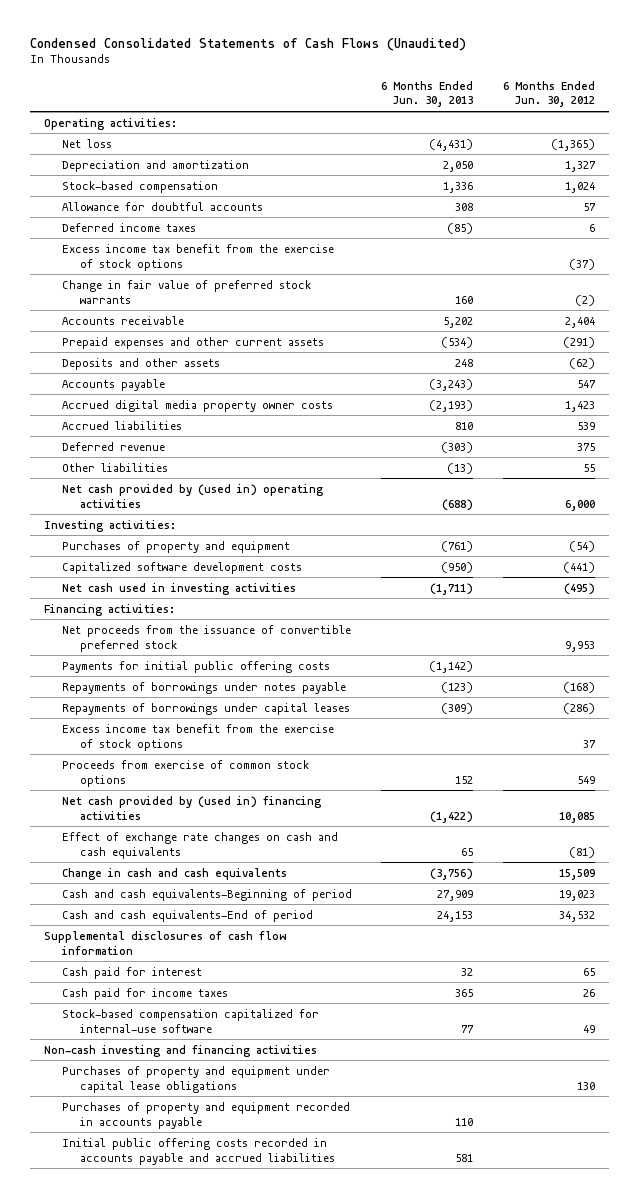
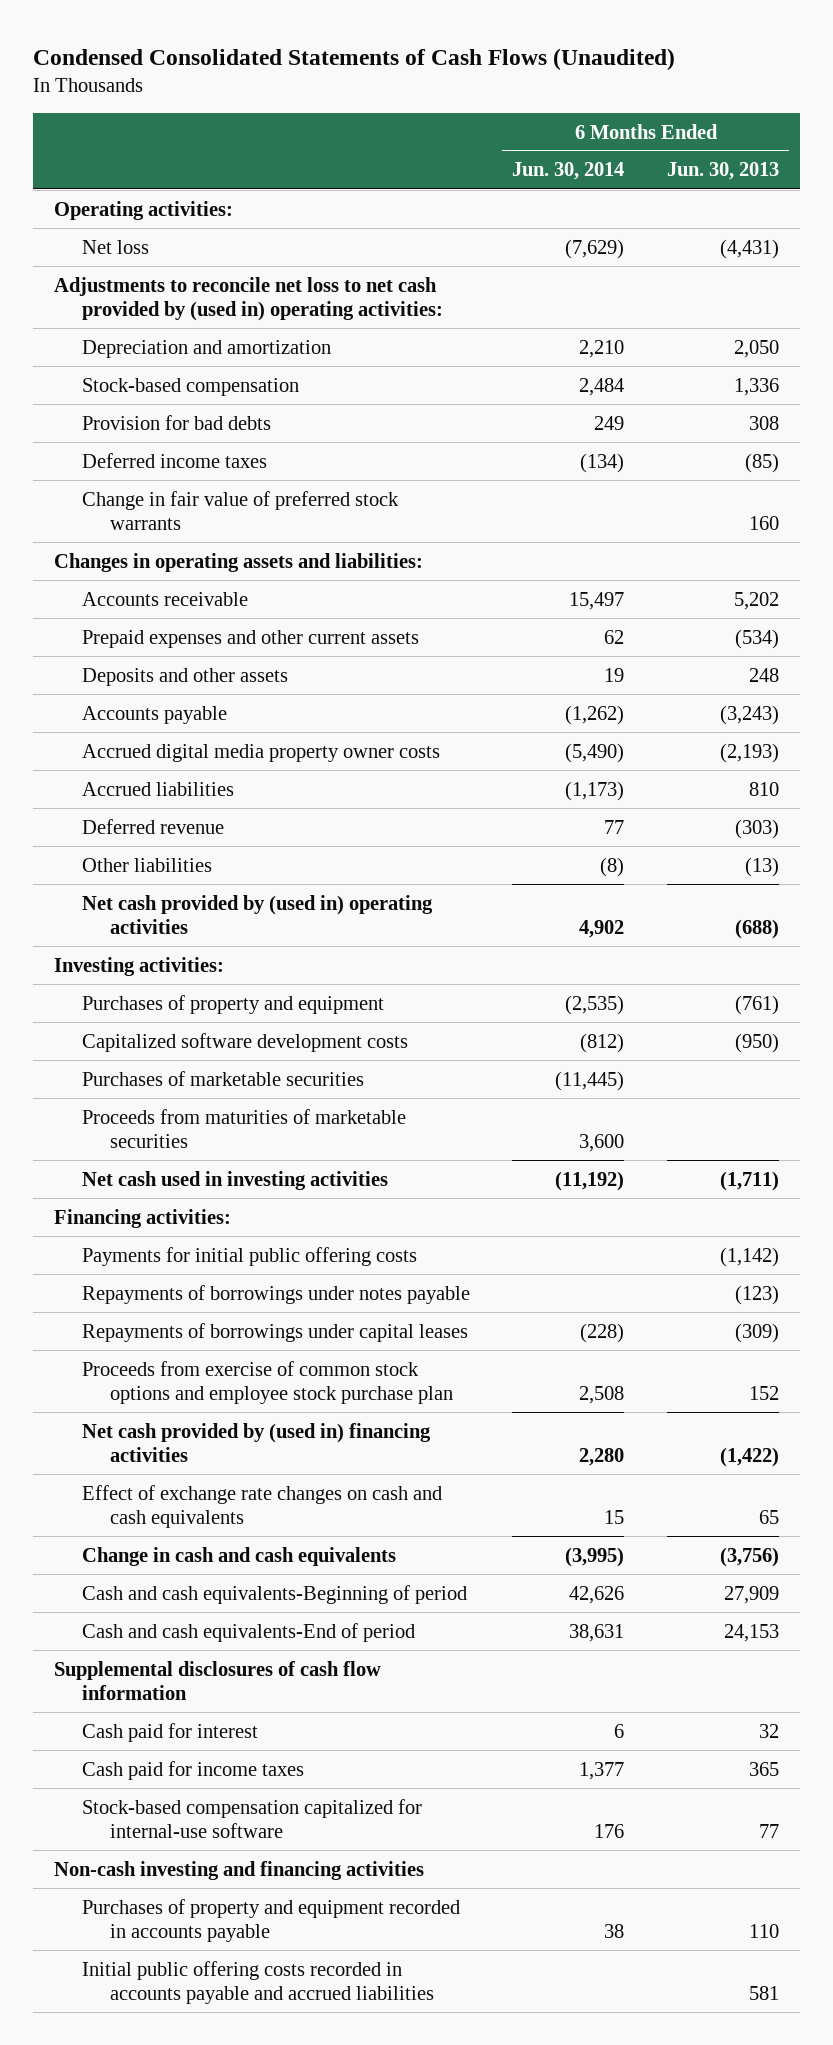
[502,80,595,108] 6 Months Ended Jun. 30, 2012 -> none
none -> [512,162,625,181] Jun. 30, 2014
none -> [54,276,443,322] Adjustments to reconcile net loss to net cash provided by (used in) operating activities:
[62,201,264,211] Allowance for doubtful accounts -> [81,414,271,430] Provision for bad debts
[62,243,335,271] Excess income tax benefit from the exercise of stock options -> none
none -> [54,552,424,572] Changes in operating assets and liabilities:
none -> [81,1070,364,1086] Purchases of marketable securities
none -> [81,1108,406,1149] Proceeds from maturities of marketable securities
[62,624,352,652] Net proceeds from the issuance of convertible preferred stock -> none
[62,723,335,751] Excess income tax benefit from the exercise of stock options -> none
[62,759,310,787] Proceeds from exercise of common stock options -> [81,1360,453,1405] Proceeds from exercise of common stock options and employee stock purchase plan
[62,1065,331,1093] Purchases of property and equipment under capital lease obligations -> none

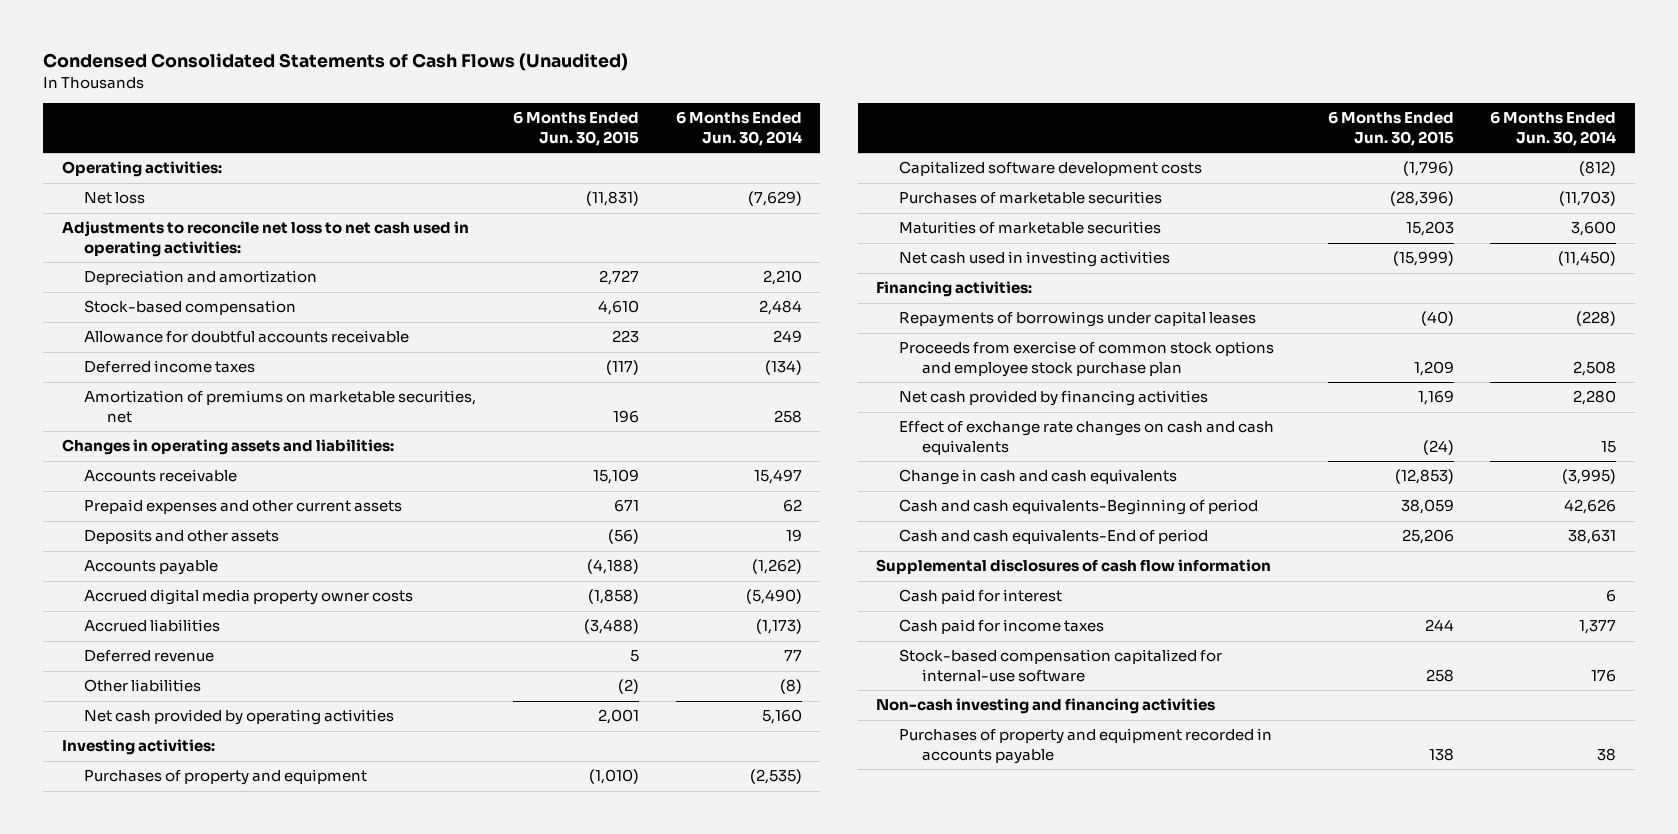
[666,162,779,181] Jun. 30, 2013 -> none
none -> [513,111,640,146] 6 Months Ended Jun. 30, 2015
[54,276,443,322] Adjustments to reconcile net loss to net cash provided by (used in) operating activities: -> [61,221,469,258] Adjustments to reconcile net loss to net cash used in operating activities:
[81,414,271,430] Provision for bad debts -> [84,330,410,344] Allowance for doubtful accounts receivable
[81,490,399,531] Change in fair value of preferred stock warrants -> none
none -> [84,390,477,424] Amortization of premiums on marketable securities, net
[81,894,433,935] Net cash provided by (used in) operating activities -> [84,709,395,726] Net cash provided by operating activities
[579,920,625,939] 4,902 -> [761,709,802,725] 5,160
[555,1070,625,1091] (11,445) -> [1559,191,1617,207] (11,703)
[81,1108,406,1149] Proceeds from maturities of marketable securities -> [898,221,1161,235] Maturities of marketable securities
[555,1170,625,1191] (11,192) -> [1558,251,1617,267] (11,450)
[81,1246,417,1266] Payments for initial public offering costs -> none
[81,1284,470,1304] Repayments of borrowings under notes payable -> none
[81,1422,431,1463] Net cash provided by (used in) financing activities -> [898,390,1208,407] Net cash provided by financing activities
[81,1960,434,2005] Initial public offering costs recorded in accounts payable and accrued liabilities -> none

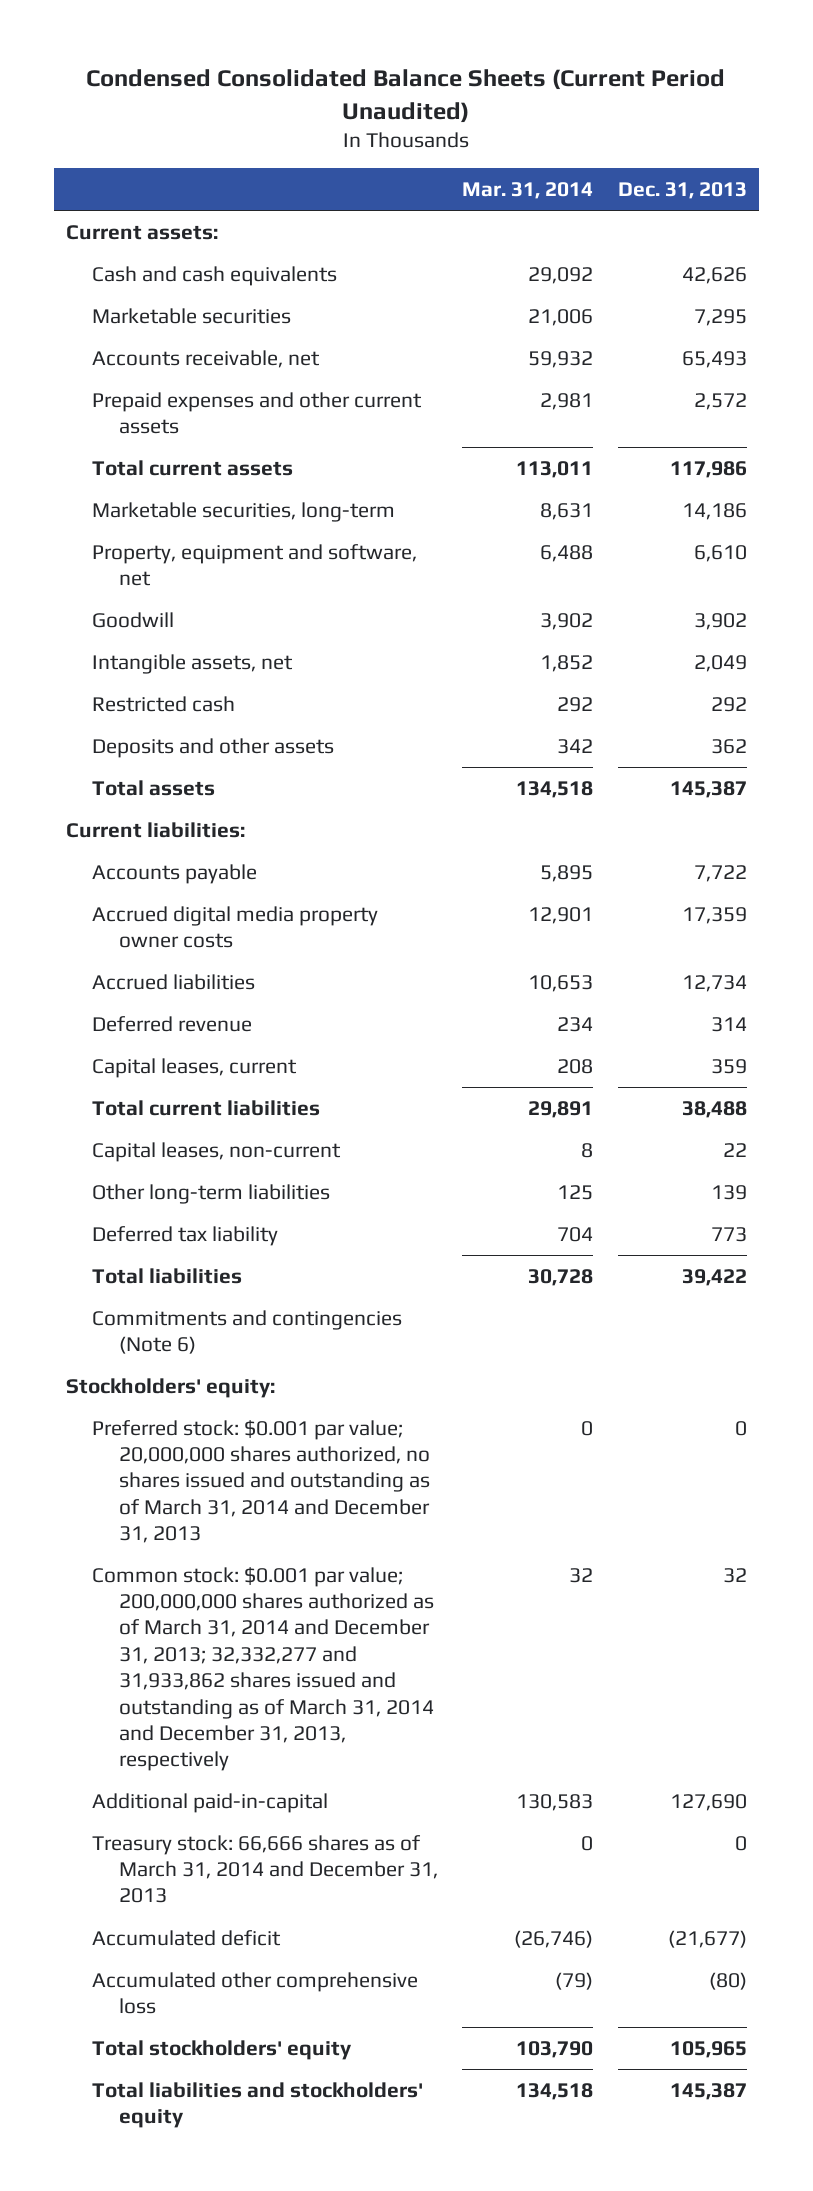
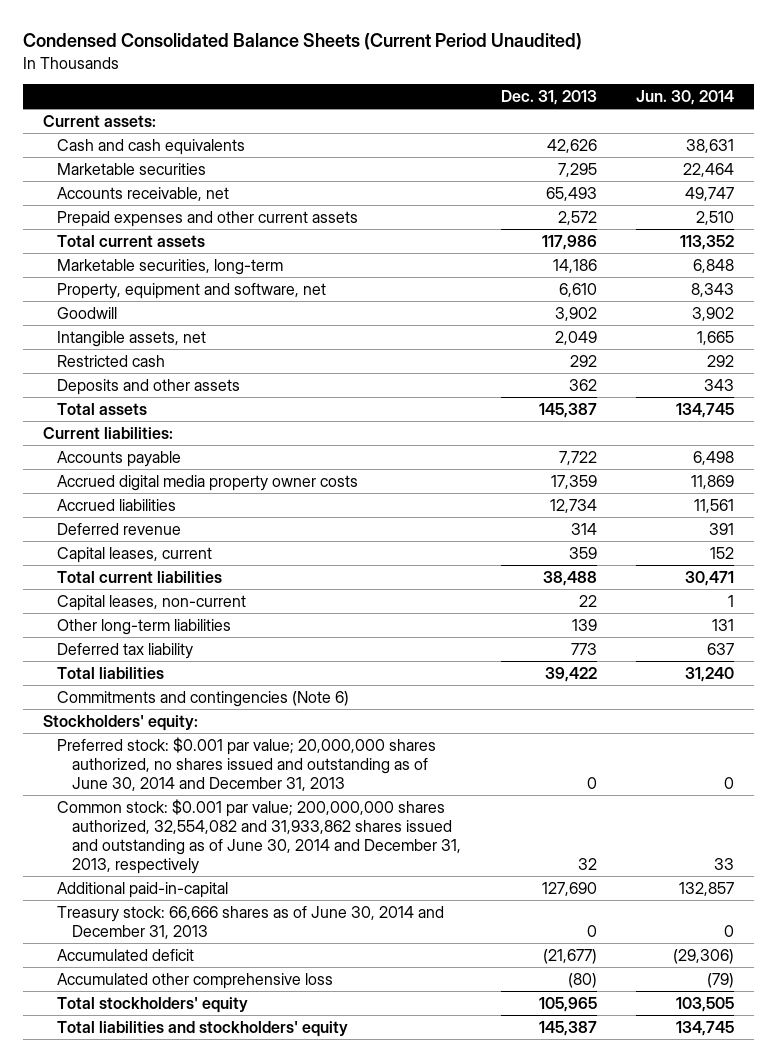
[462,181,594,199] Mar. 31, 2014 -> none
none -> [636,90,735,106] Jun. 30, 2014
[92,1419,430,1544] Preferred stock: $0.001 par value; 20,000,000 shares authorized, no shares issued and outstanding as of March 31, 2014 and December 31, 2013 -> [57,736,437,791] Preferred stock: $0.001 par value; 20,000,000 shares authorized, no shares issued and outstanding as of June 30, 2014 and December 31, 2013
[92,1566,434,1772] Common stock: $0.001 par value; 200,000,000 shares authorized as of March 31, 2014 and December 31, 2013; 32,332,277 and 31,933,862 shares issued and outstanding as of March 31, 2014 and December 31, 2013, respectively -> [57,798,462,874] Common stock: $0.001 par value; 200,000,000 shares authorized, 32,554,082 and 31,933,862 shares issued and outstanding as of June 30, 2014 and December 31, 2013, respectively
[92,1834,438,1904] Treasury stock: 66,666 shares as of March 31, 2014 and December 31, 2013 -> [57,905,445,939] Treasury stock: 66,666 shares as of June 30, 2014 and December 31, 2013

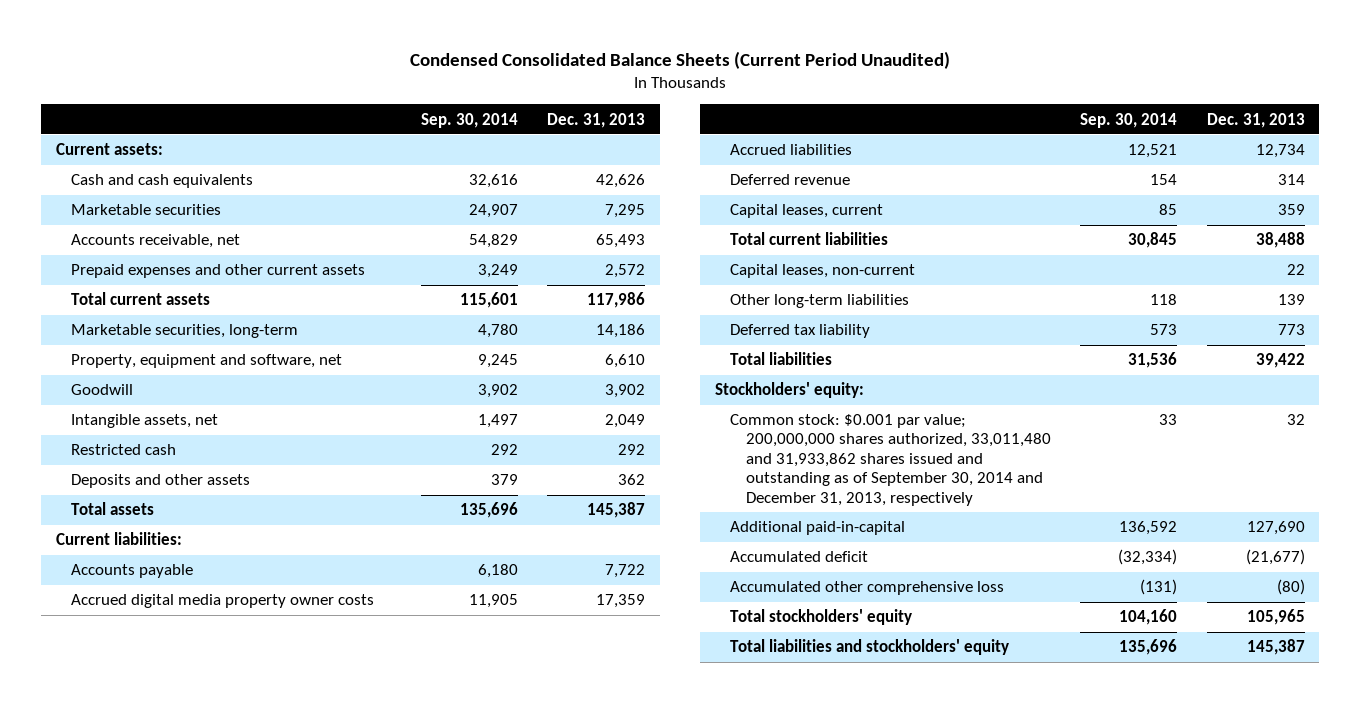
[636,90,735,106] Jun. 30, 2014 -> none
none -> [420,112,518,128] Sep. 30, 2014
[57,690,350,707] Commitments and contingencies (Note 6) -> none
[57,736,437,791] Preferred stock: $0.001 par value; 20,000,000 shares authorized, no shares issued and outstanding as of June 30, 2014 and December 31, 2013 -> none
[57,798,462,874] Common stock: $0.001 par value; 200,000,000 shares authorized, 32,554,082 and 31,933,862 shares issued and outstanding as of June 30, 2014 and December 31, 2013, respectively -> [730,414,1051,506] Common stock: $0.001 par value; 200,000,000 shares authorized, 33,011,480 and 31,933,862 shares issued and outstanding as of September 30, 2014 and December 31, 2013, respectively
[57,905,445,939] Treasury stock: 66,666 shares as of June 30, 2014 and December 31, 2013 -> none

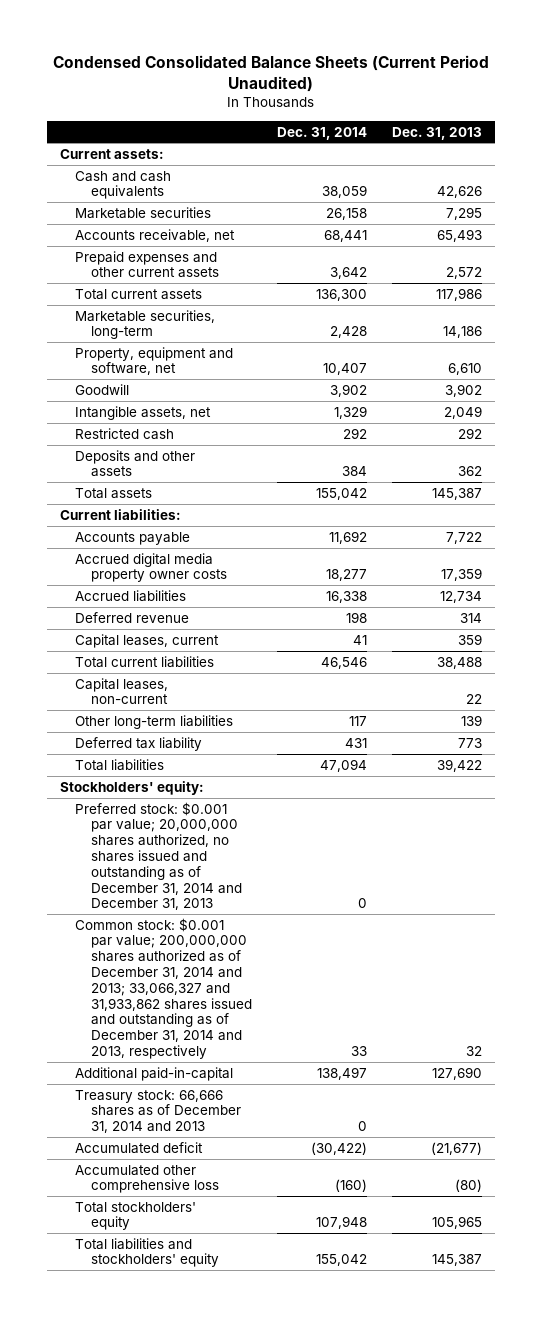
[420,112,518,128] Sep. 30, 2014 -> none
none -> [277,126,368,140] Dec. 31, 2014
none -> [75,801,242,911] Preferred stock: $0.001 par value; 20,000,000 shares authorized, no shares issued and outstanding as of December 31, 2014 and December 31, 2013
[730,414,1051,506] Common stock: $0.001 par value; 200,000,000 shares authorized, 33,011,480 and 31,933,862 shares issued and outstanding as of September 30, 2014 and December 31, 2013, respectively -> [75,917,252,1059] Common stock: $0.001 par value; 200,000,000 shares authorized as of December 31, 2014 and 2013; 33,066,327 and 31,933,862 shares issued and outstanding as of December 31, 2014 and 2013, respectively
none -> [75,1089,241,1134] Treasury stock: 66,666 shares as of December 31, 2014 and 2013

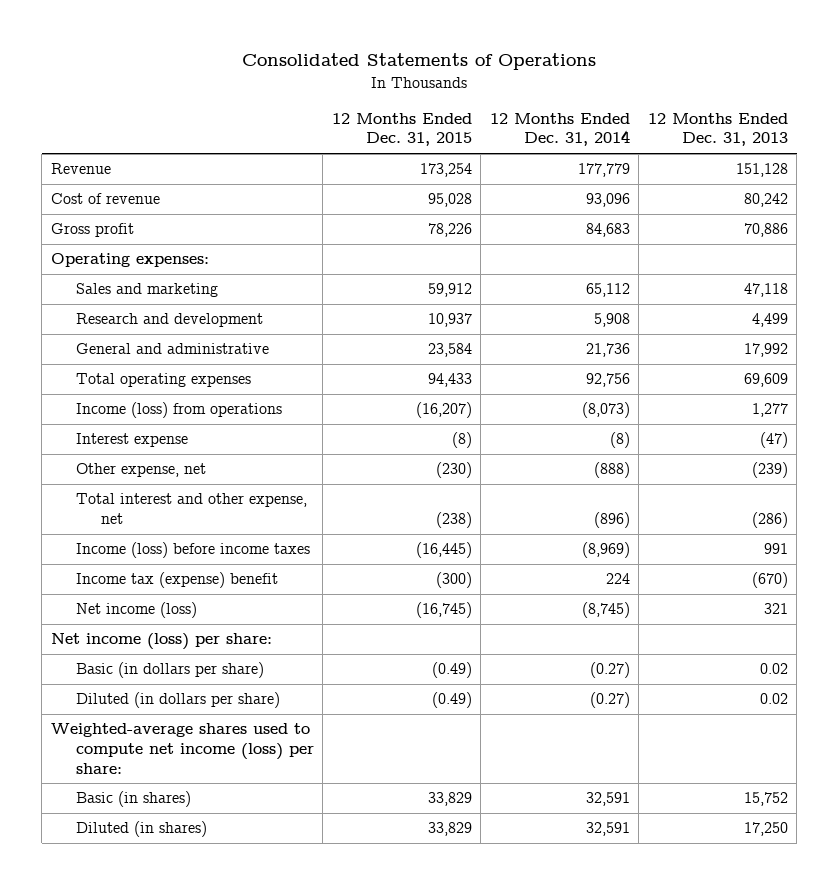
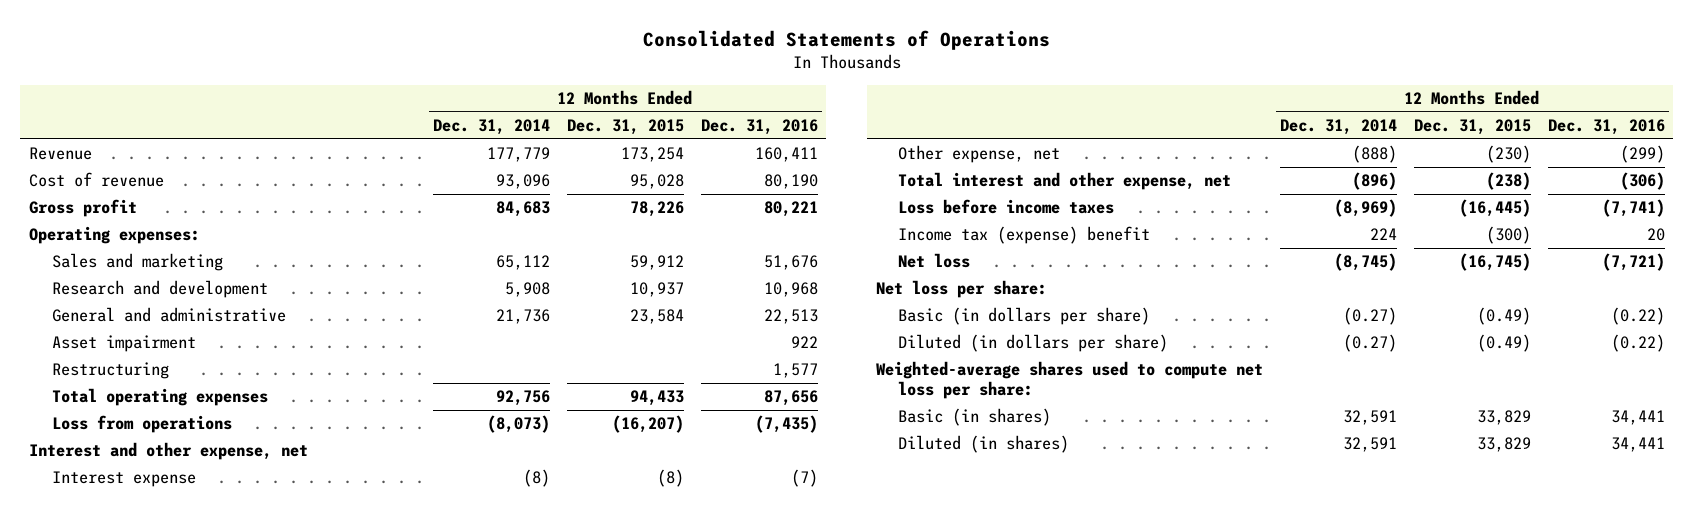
[647,112,788,147] 12 Months Ended Dec. 31, 2013 -> none
none -> [700,119,818,136] Dec. 31, 2016
none -> [51,335,196,353] Asset impairment
none -> [51,362,169,380] Restructuring
[75,402,282,419] Income (loss) from operations -> [51,415,232,434] Loss from operations
none -> [28,442,308,461] Interest and other expense, net
[75,542,310,559] Income (loss) before income taxes -> [898,199,1115,215] Loss before income taxes
[75,602,197,619] Net income (loss) -> [898,253,971,269] Net loss
[50,633,272,651] Net income (loss) per share: -> [875,280,1047,299] Net loss per share:
[50,723,314,774] Weighted-average shares used to compute net income (loss) per share: -> [875,361,1263,400] Weighted-average shares used to compute net loss per share:

